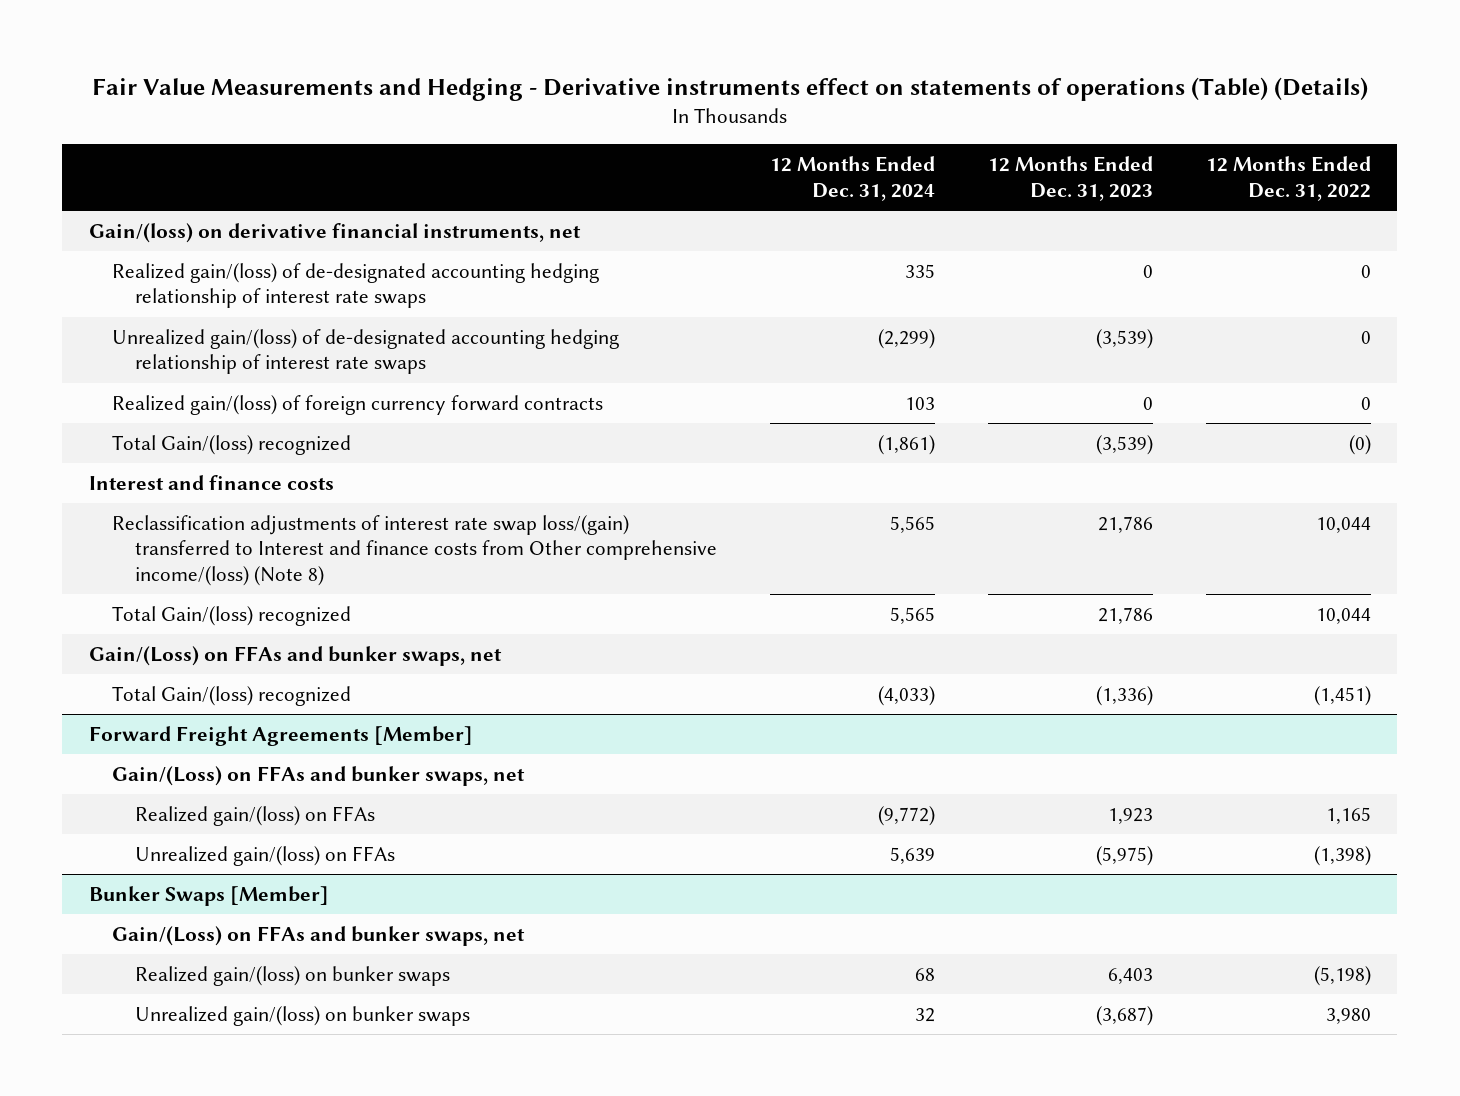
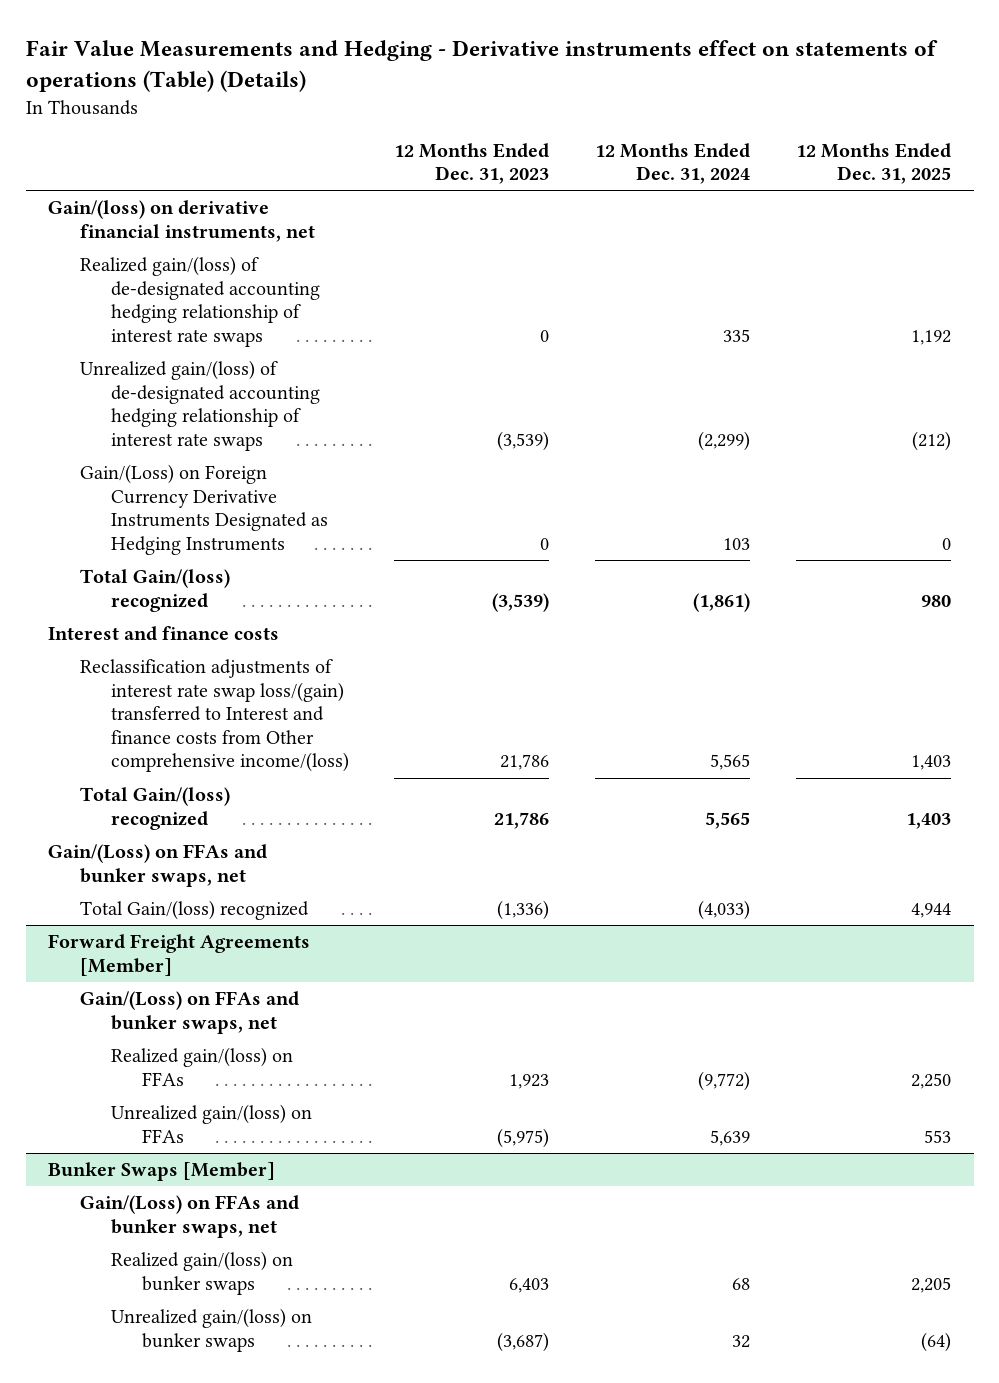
[1205,156,1371,201] 12 Months Ended Dec. 31, 2022 -> none
none -> [795,142,951,185] 12 Months Ended Dec. 31, 2025
[111,394,603,415] Realized gain/(loss) of foreign currency forward contracts -> [79,464,328,555] Gain/(Loss) on Foreign Currency Derivative Instruments Designated as Hedging Instruments
[111,514,717,586] Reclassification adjustments of interest rate swap loss/(gain) transferred to Interest and finance costs from Other comprehensive income/(loss) (Note 8) -> [79,659,349,773] Reclassification adjustments of interest rate swap loss/(gain) transferred to Interest and finance costs from Other comprehensive income/(loss)

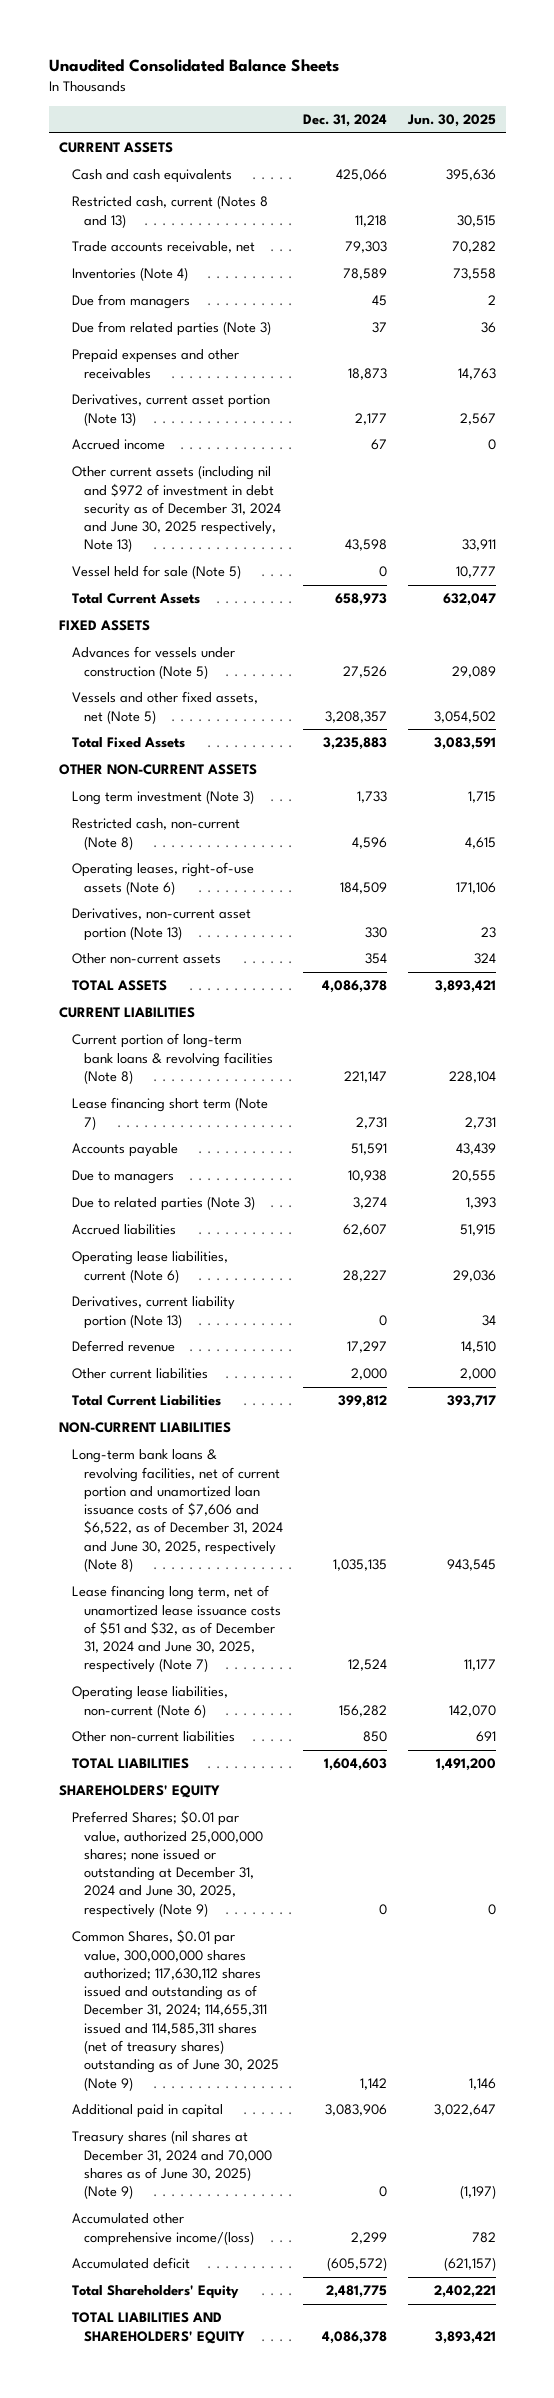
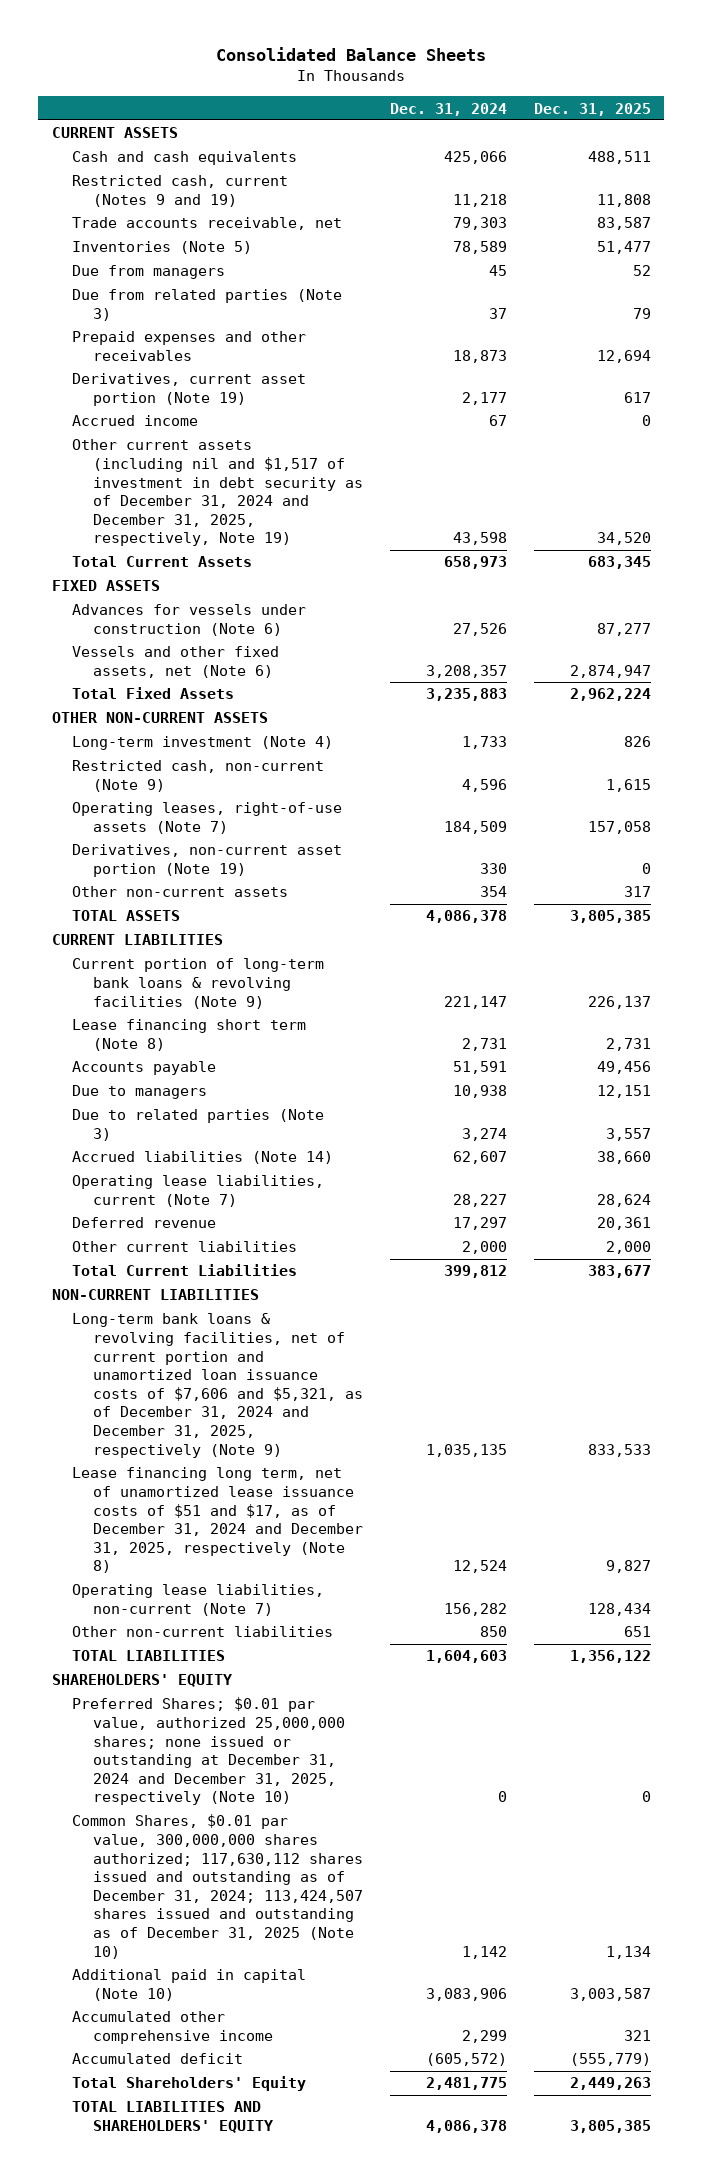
[48,59,339,73] Unaudited Consolidated Balance Sheets -> [216,47,487,62] Consolidated Balance Sheets
[406,113,496,127] Jun. 30, 2025 -> none
none -> [533,102,651,116] Dec. 31, 2025
[71,195,268,228] Restricted cash, current (Notes 8 and 13) -> [72,175,289,207] Restricted cash, current (Notes 9 and 19)
[71,267,188,282] Inventories (Note 4) -> [72,241,253,255] Inventories (Note 5)
[71,394,270,426] Derivatives, current asset portion (Note 13) -> [72,373,307,406] Derivatives, current asset portion (Note 19)
[71,565,241,580] Vessel held for sale (Note 5) -> none
[71,465,282,553] Other current assets (including nil and $972 of investment in debt security as of December 31, 2024 and June 30, 2025 respectively, Note 13) -> [72,439,363,547] Other current assets (including nil and $1,517 of investment in debt security as of December 31, 2024 and December 31, 2025, respectively, Note 19)
[71,646,235,679] Advances for vessels under construction (Note 5) -> [72,604,307,636] Advances for vessels under construction (Note 6)
[71,691,258,724] Vessels and other fixed assets, net (Note 5) -> [72,646,280,678] Vessels and other fixed assets, net (Note 6)
[71,790,254,806] Long term investment (Note 3) -> [72,736,334,751] Long-term investment (Note 4)
[71,818,240,850] Restricted cash, non-current (Note 8) -> [72,760,325,792] Restricted cash, non-current (Note 9)
[71,862,254,895] Operating leases, right-of-use assets (Note 6) -> [72,802,343,834] Operating leases, right-of-use assets (Note 7)
[71,908,251,941] Derivatives, non-current asset portion (Note 13) -> [72,844,343,877] Derivatives, non-current asset portion (Note 19)
[71,1033,274,1084] Current portion of long-term bank loans & revolving facilities (Note 8) -> [72,958,325,1009] Current portion of long-term bank loans & revolving facilities (Note 9)
[71,1097,268,1130] Lease financing short term (Note 7) -> [72,1019,307,1051] Lease financing short term (Note 8)
[71,1296,235,1329] Derivatives, current liability portion (Note 13) -> none
[71,1224,176,1236] Accrued liabilities -> [72,1151,334,1165] Accrued liabilities (Note 14)
[71,1251,228,1283] Operating lease liabilities, current (Note 6) -> [72,1175,325,1207] Operating lease liabilities, current (Note 7)
[71,1449,284,1573] Long-term bank loans & revolving facilities, net of current portion and unamortized loan issuance costs of $7,606 and $6,522, as of December 31, 2024 and June 30, 2025, respectively (Note 8) -> [72,1313,363,1458] Long-term bank loans & revolving facilities, net of current portion and unamortized loan issuance costs of $7,606 and $5,321, as of December 31, 2024 and December 31, 2025, respectively (Note 9)
[71,1585,282,1674] Lease financing long term, net of unamortized lease issuance costs of $51 and $32, as of December 31, 2024 and June 30, 2025, respectively (Note 7) -> [72,1467,363,1574] Lease financing long term, net of unamortized lease issuance costs of $51 and $17, as of December 31, 2024 and December 31, 2025, respectively (Note 8)
[71,1686,228,1718] Operating lease liabilities, non-current (Note 6) -> [72,1584,325,1616] Operating lease liabilities, non-current (Note 7)
[71,2130,273,2200] Treasury shares (nil shares at December 31, 2024 and 70,000 shares as of June 30, 2025) (Note 9) -> none
[71,1810,264,1918] Preferred Shares; $0.01 par value, authorized 25,000,000 shares; none issued or outstanding at December 31, 2024 and June 30, 2025, respectively (Note 9) -> [72,1697,345,1806] Preferred Shares; $0.01 par value, authorized 25,000,000 shares; none issued or outstanding at December 31, 2024 and December 31, 2025, respectively (Note 10)
[71,1929,280,2091] Common Shares, $0.01 par value, 300,000,000 shares authorized; 117,630,112 shares issued and outstanding as of December 31, 2024; 114,655,311 issued and 114,585,311 shares (net of treasury shares) outstanding as of June 30, 2025 (Note 9) -> [72,1814,363,1959] Common Shares, $0.01 par value, 300,000,000 shares authorized; 117,630,112 shares issued and outstanding as of December 31, 2024; 113,424,507 shares issued and outstanding as of December 31, 2025 (Note 10)
[71,2104,223,2119] Additional paid in capital -> [72,1969,307,2001] Additional paid in capital (Note 10)
[71,2213,255,2246] Accumulated other comprehensive income/(loss) -> [72,2011,273,2044] Accumulated other comprehensive income

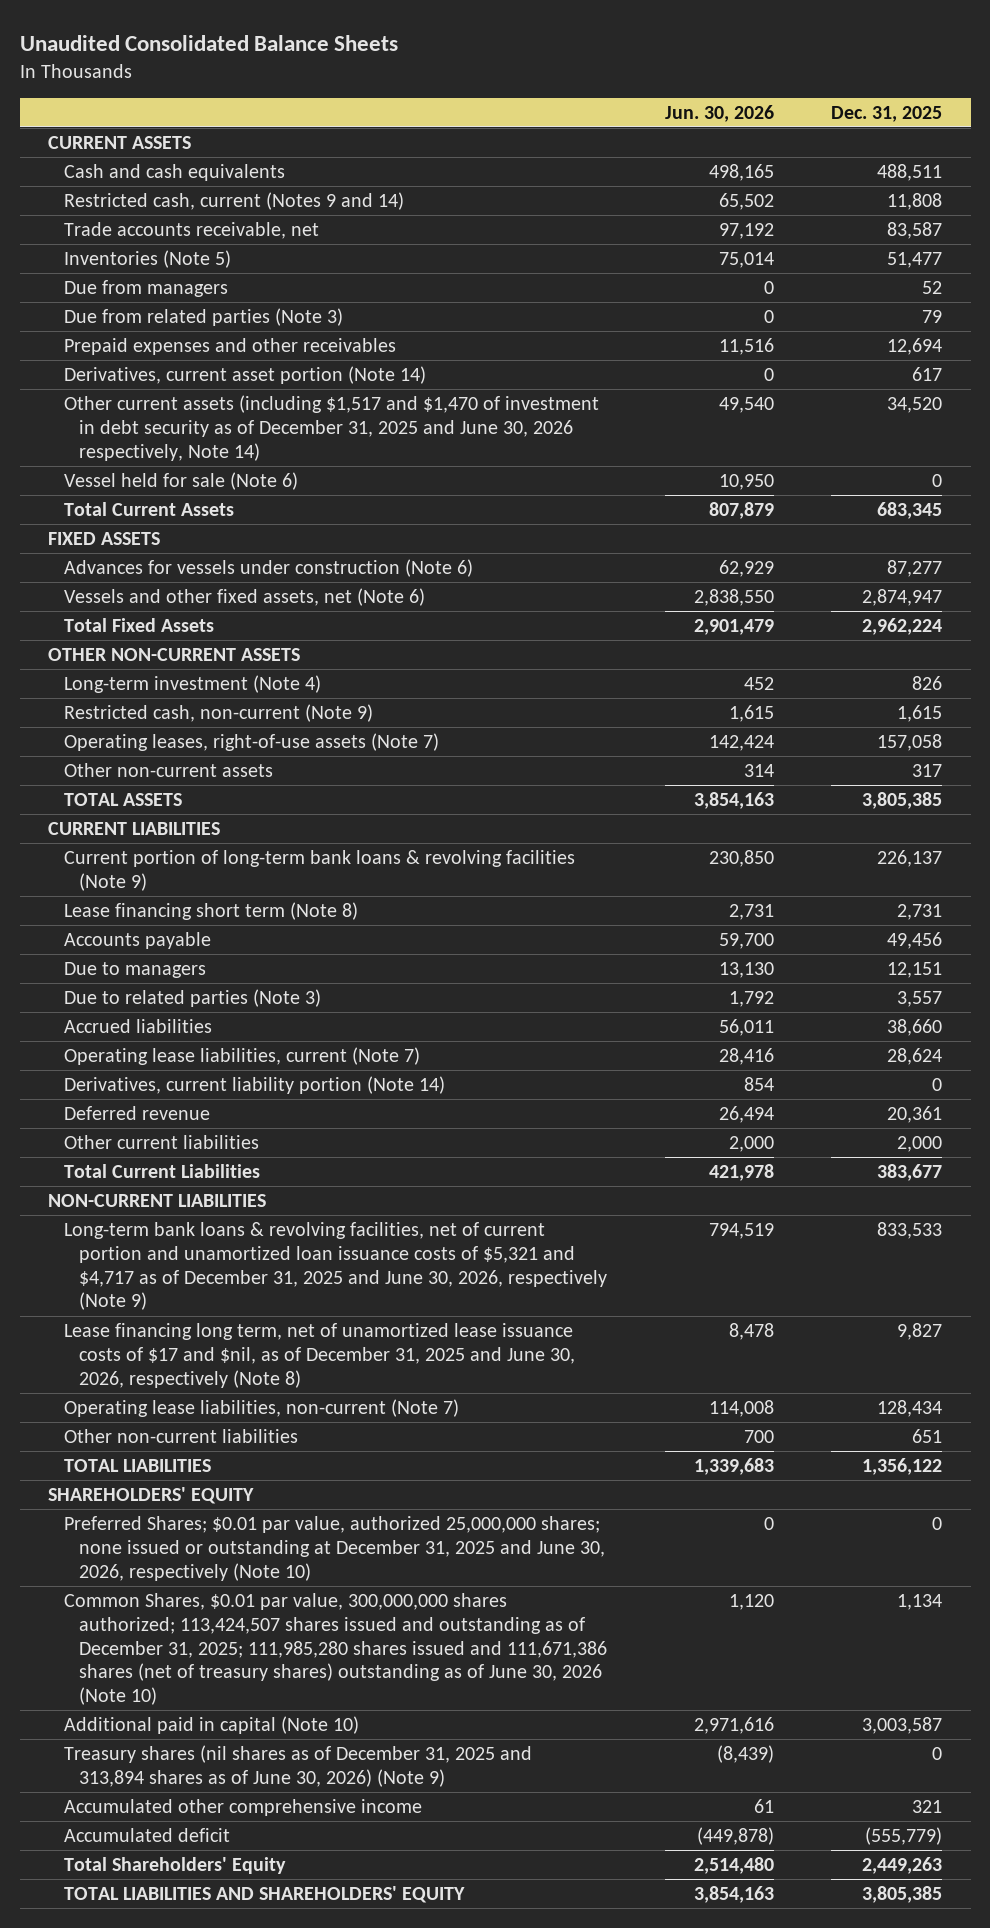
[216,47,487,62] Consolidated Balance Sheets -> [19,34,398,51] Unaudited Consolidated Balance Sheets
[389,102,507,116] Dec. 31, 2024 -> none
none -> [664,104,774,122] Jun. 30, 2026
[72,175,289,207] Restricted cash, current (Notes 9 and 19) -> [63,192,404,211] Restricted cash, current (Notes 9 and 14)
[72,415,199,427] Accrued income -> none
[72,373,307,406] Derivatives, current asset portion (Note 19) -> [63,366,426,385] Derivatives, current asset portion (Note 14)
[72,439,363,547] Other current assets (including nil and $1,517 of investment in debt security as of December 31, 2024 and December 31, 2025, respectively, Note 19) -> [63,395,599,461] Other current assets (including $1,517 and $1,470 of investment in debt security as of December 31, 2025 and June 30, 2026 respectively, Note 14)
none -> [63,472,298,491] Vessel held for sale (Note 6)
[72,844,343,877] Derivatives, non-current asset portion (Note 19) -> none
[72,1151,334,1165] Accrued liabilities (Note 14) -> [63,1019,212,1034] Accrued liabilities
none -> [63,1076,445,1095] Derivatives, current liability portion (Note 14)
[72,1313,363,1458] Long-term bank loans & revolving facilities, net of current portion and unamortized loan issuance costs of $7,606 and $5,321, as of December 31, 2024 and December 31, 2025, respectively (Note 9) -> [63,1222,608,1311] Long-term bank loans & revolving facilities, net of current portion and unamortized loan issuance costs of $5,321 and $4,717 as of December 31, 2025 and June 30, 2026, respectively (Note 9)
[72,1467,363,1574] Lease financing long term, net of unamortized lease issuance costs of $51 and $17, as of December 31, 2024 and December 31, 2025, respectively (Note 8) -> [63,1323,576,1388] Lease financing long term, net of unamortized lease issuance costs of $17 and $nil, as of December 31, 2025 and June 30, 2026, respectively (Note 8)
[72,1697,345,1806] Preferred Shares; $0.01 par value, authorized 25,000,000 shares; none issued or outstanding at December 31, 2024 and December 31, 2025, respectively (Note 10) -> [63,1516,606,1581] Preferred Shares; $0.01 par value, authorized 25,000,000 shares; none issued or outstanding at December 31, 2025 and June 30, 2026, respectively (Note 10)
[72,1814,363,1959] Common Shares, $0.01 par value, 300,000,000 shares authorized; 117,630,112 shares issued and outstanding as of December 31, 2024; 113,424,507 shares issued and outstanding as of December 31, 2025 (Note 10) -> [63,1593,608,1706] Common Shares, $0.01 par value, 300,000,000 shares authorized; 113,424,507 shares issued and outstanding as of December 31, 2025; 111,985,280 shares issued and 111,671,386 shares (net of treasury shares) outstanding as of June 30, 2026 (Note 10)
none -> [63,1745,532,1787] Treasury shares (nil shares as of December 31, 2025 and 313,894 shares as of June 30, 2026) (Note 9)

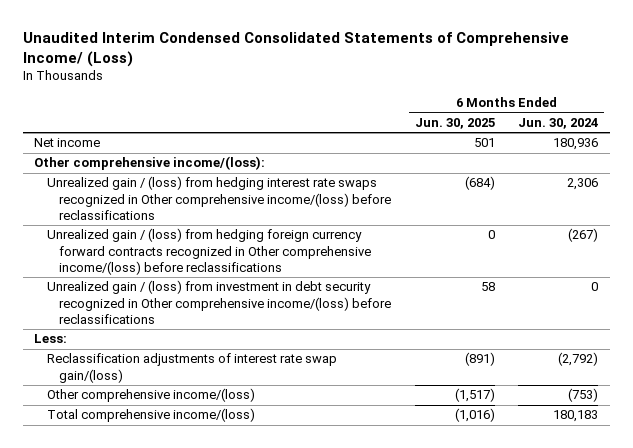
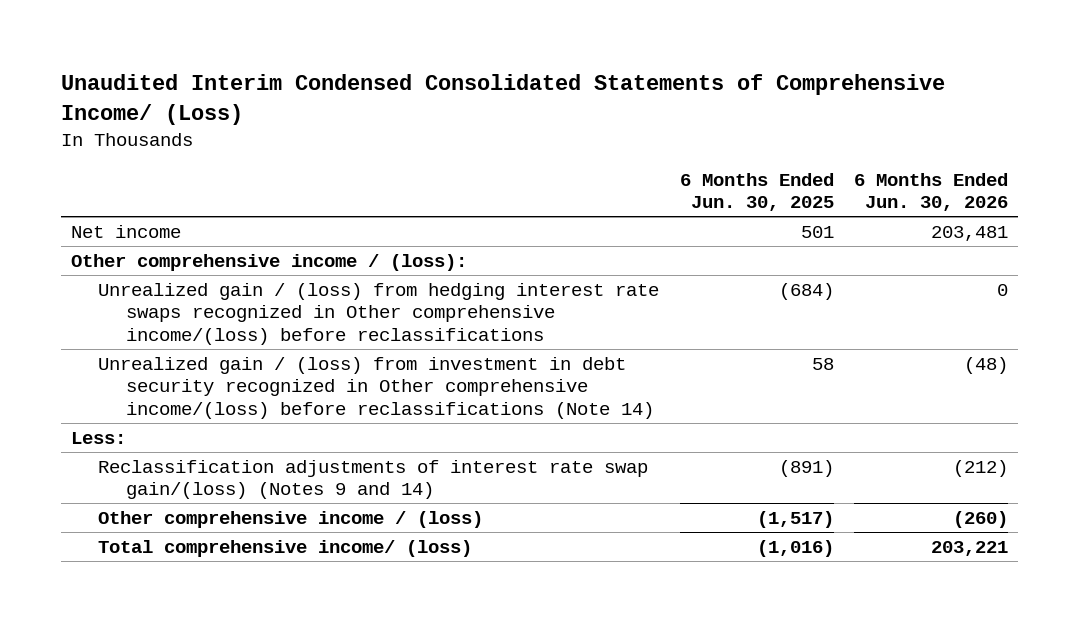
[518,117,599,129] Jun. 30, 2024 -> none
none -> [853,172,1008,212] 6 Months Ended Jun. 30, 2026
[34,156,266,171] Other comprehensive income/(loss): -> [70,253,467,271] Other comprehensive income / (loss):
[46,228,372,276] Unrealized gain / (loss) from hedging foreign currency forward contracts recognized in Other comprehensive income/(loss) before reclassifications -> none
[46,280,392,325] Unrealized gain / (loss) from investment in debt security recognized in Other comprehensive income/(loss) before reclassifications -> [98,356,654,420] Unrealized gain / (loss) from investment in debt security recognized in Other comprehensive income/(loss) before reclassifications (Note 14)
[46,353,337,383] Reclassification adjustments of interest rate swap gain/(loss) -> [98,459,649,500] Reclassification adjustments of interest rate swap gain/(loss) (Notes 9 and 14)
[46,388,255,403] Other comprehensive income/(loss) -> [98,510,484,528] Other comprehensive income / (loss)
[46,408,255,423] Total comprehensive income/(loss) -> [98,539,473,557] Total comprehensive income/ (loss)

